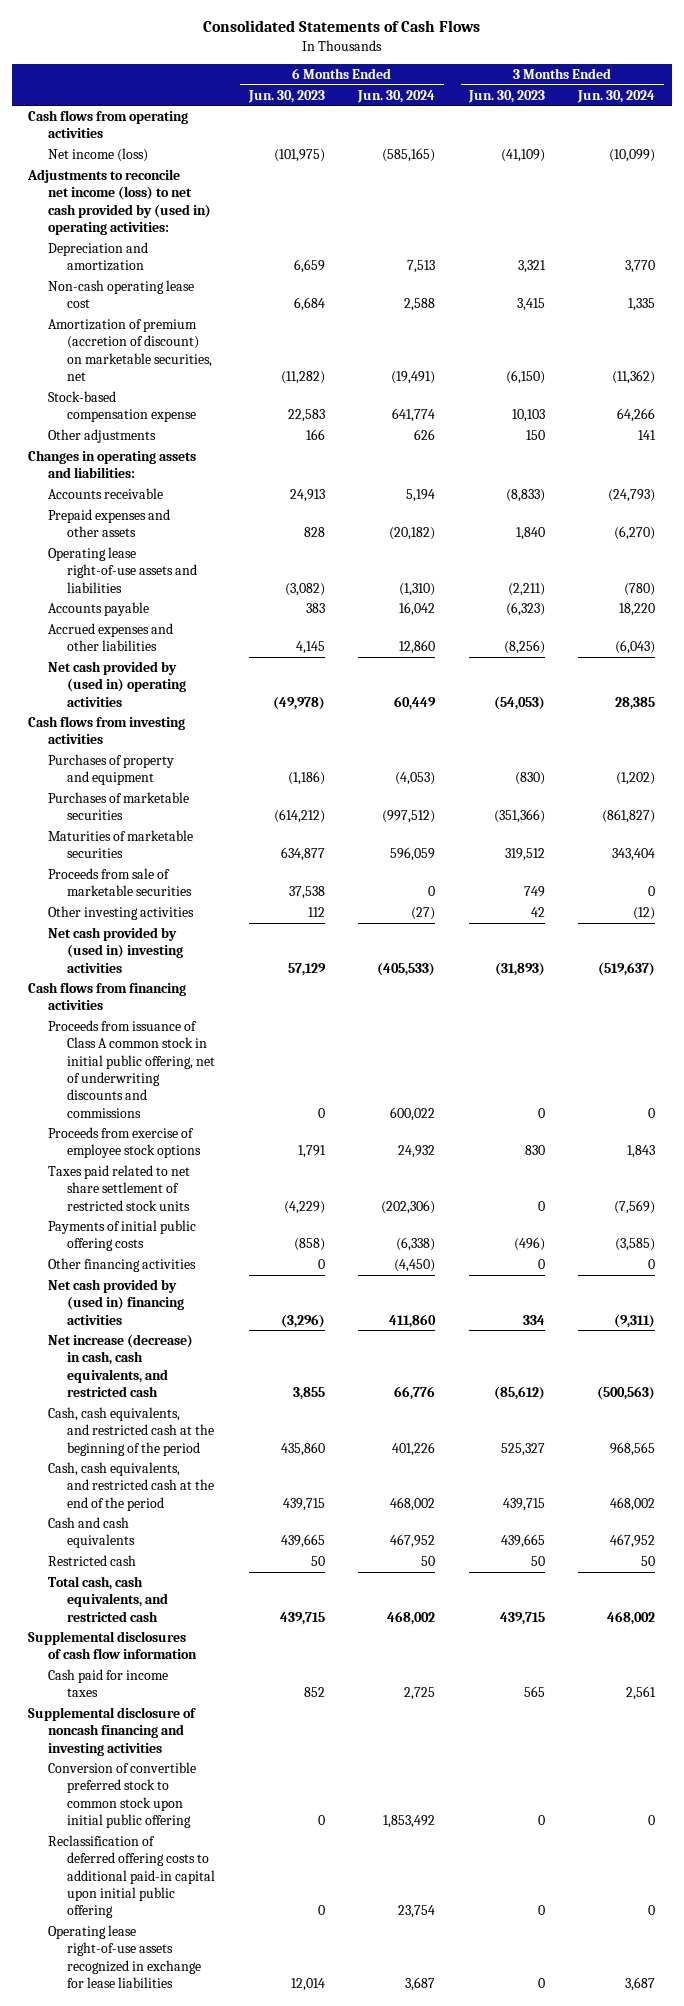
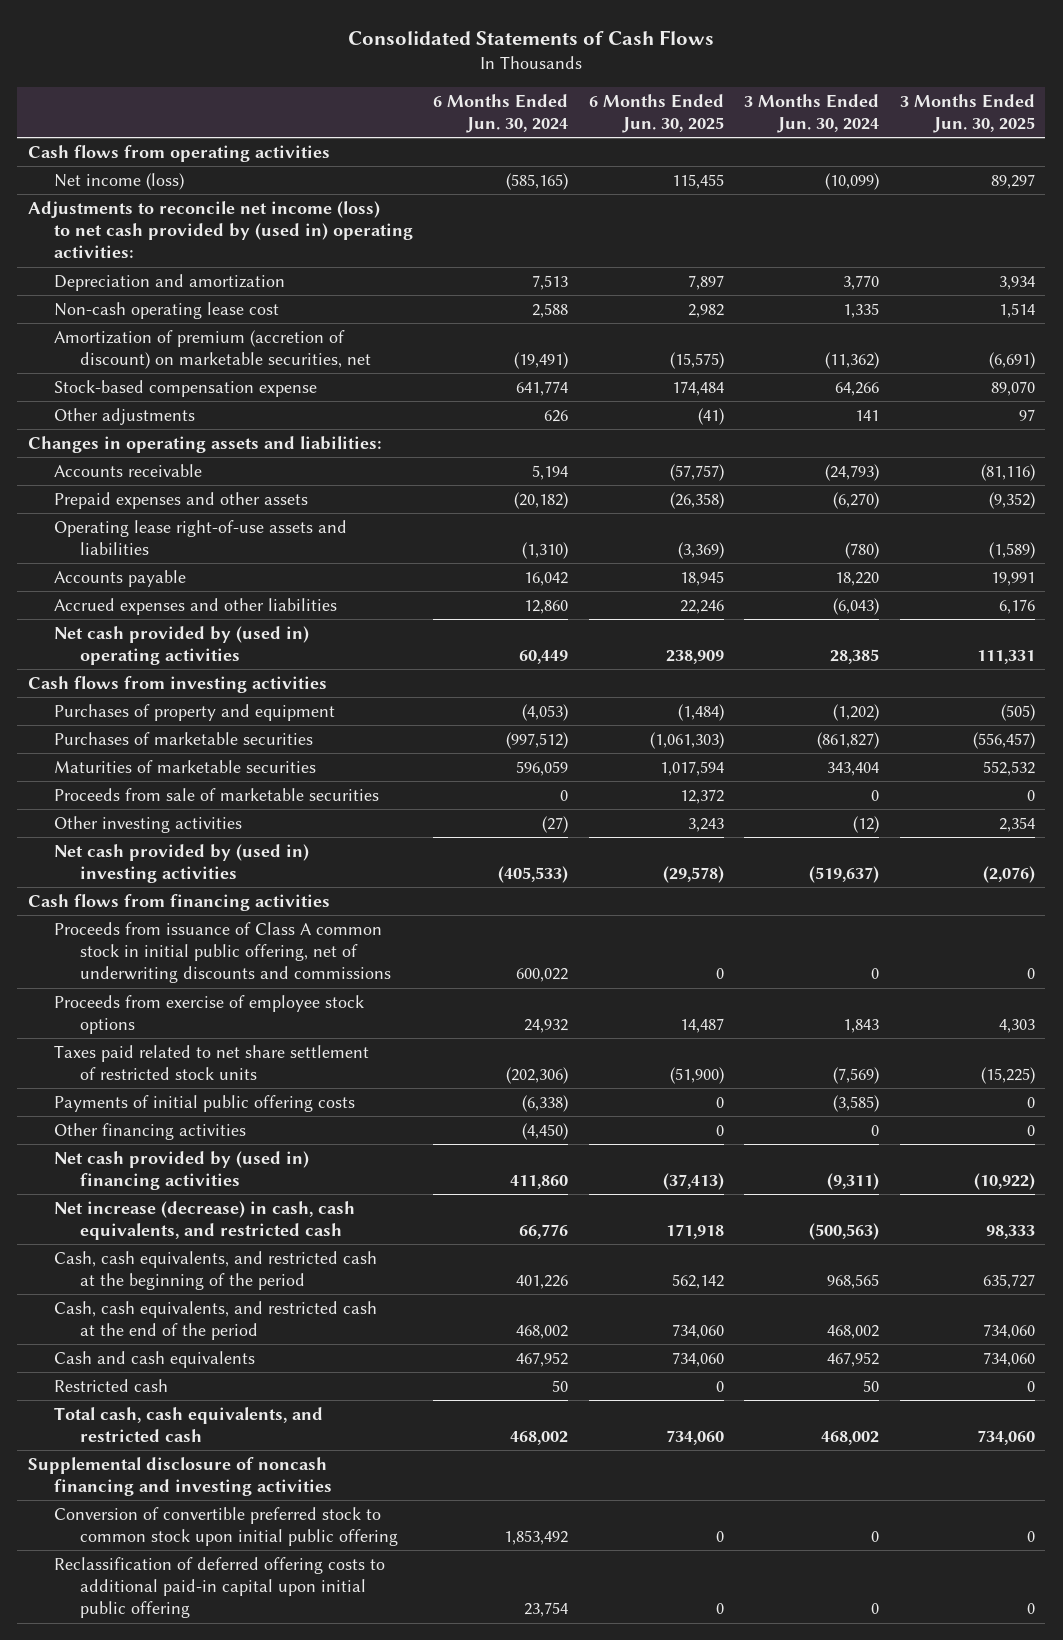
[247,89,325,103] Jun. 30, 2023 -> none
[467,89,545,103] Jun. 30, 2023 -> none
none -> [588,93,724,134] 6 Months Ended Jun. 30, 2025
none -> [899,93,1035,134] 3 Months Ended Jun. 30, 2025
[28,1630,197,1660] Supplemental disclosures of cash flow information -> none
[47,1668,168,1698] Cash paid for income taxes -> none
[47,1924,202,1988] Operating lease right-of-use assets recognized in exchange for lease liabilities -> none

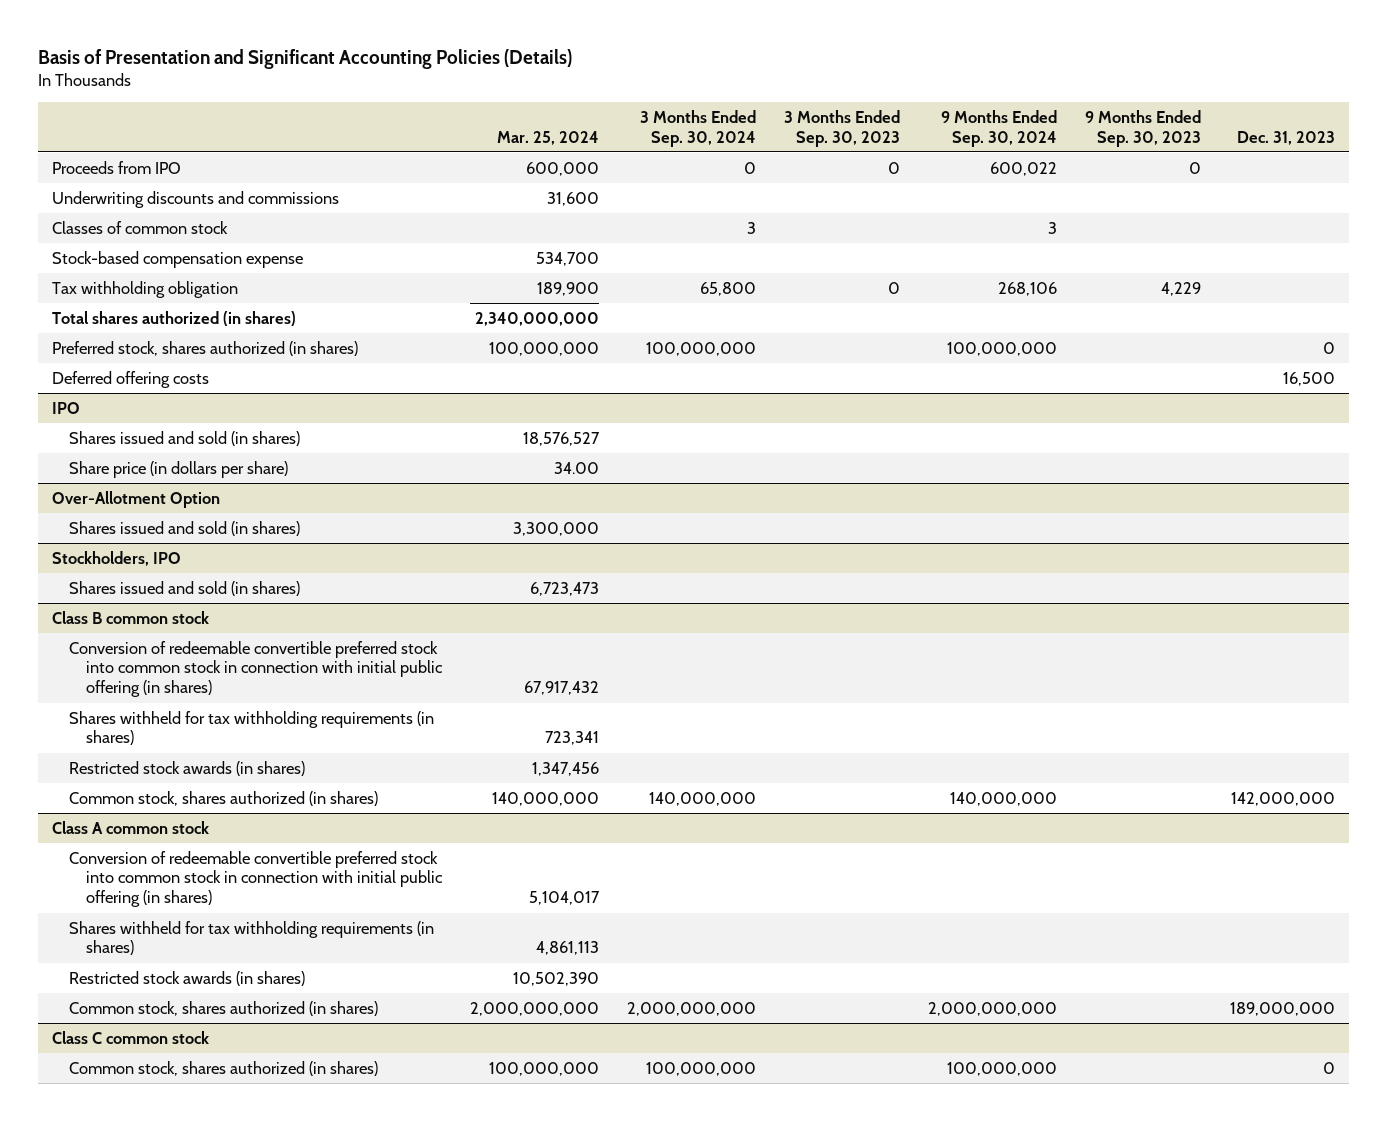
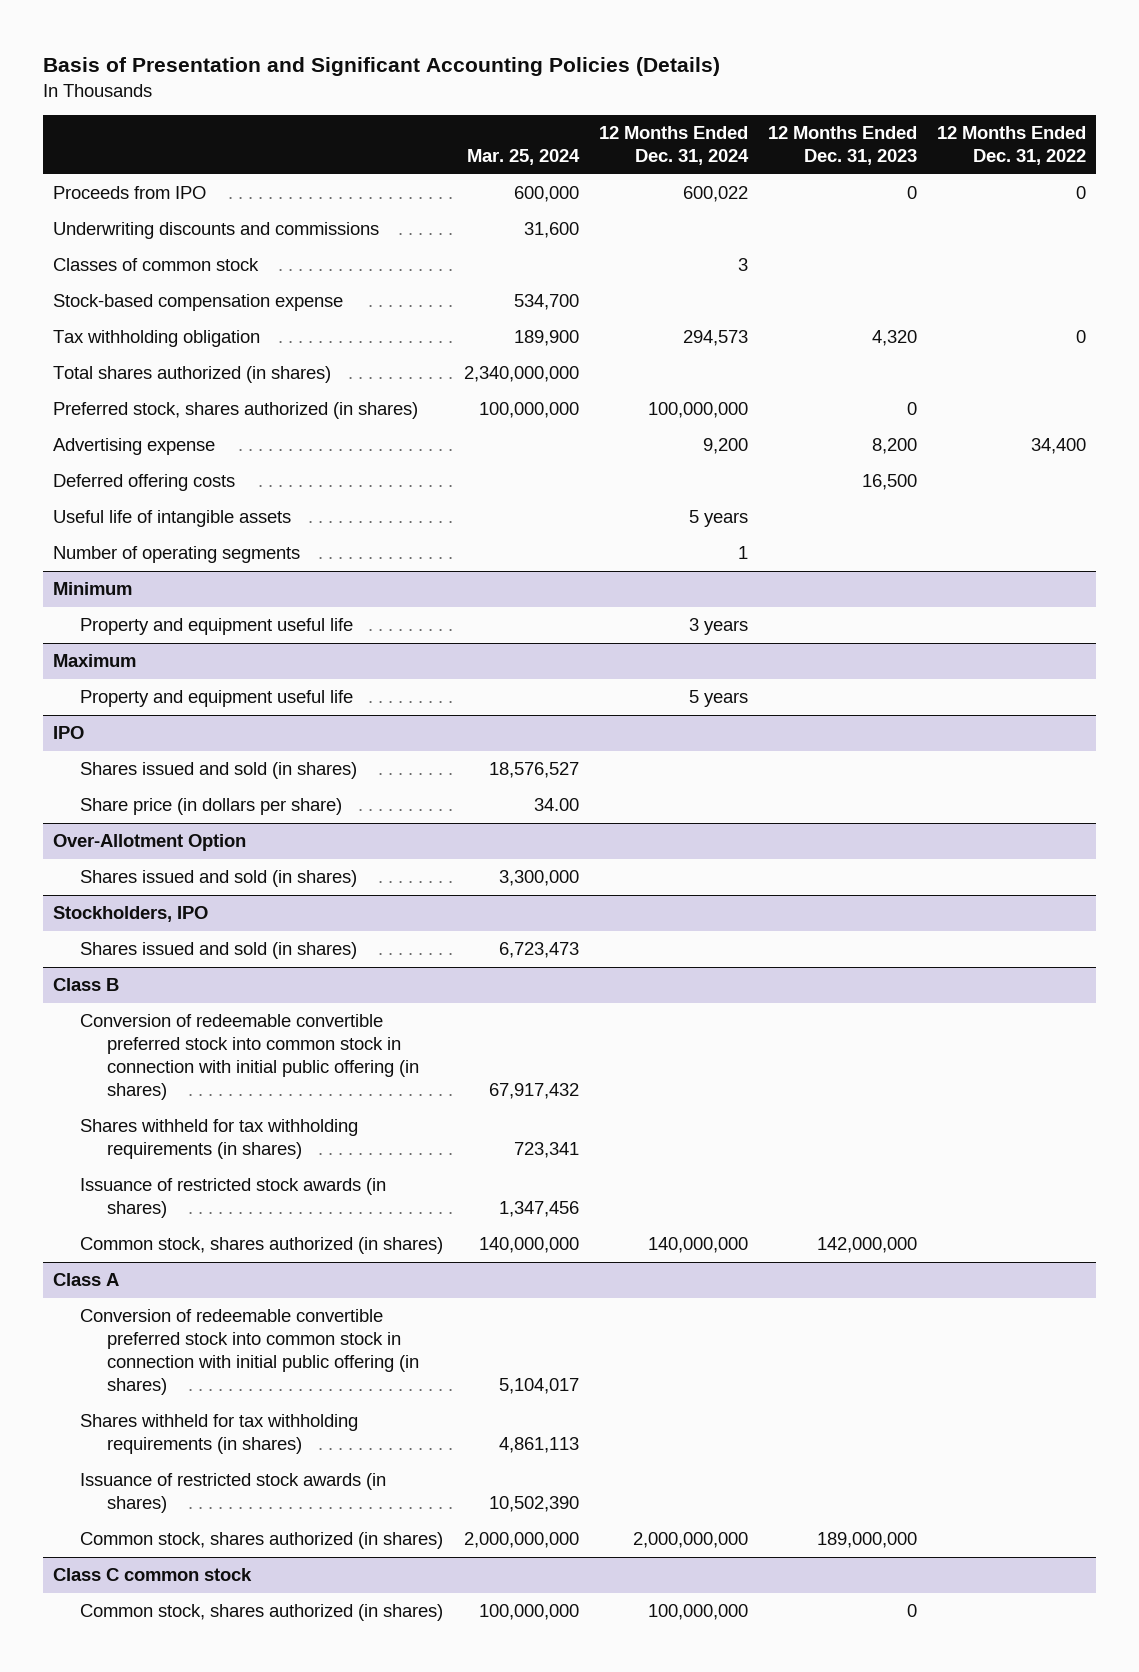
[640,109,757,147] 3 Months Ended Sep. 30, 2024 -> none
[784,109,901,147] 3 Months Ended Sep. 30, 2023 -> none
[941,109,1058,147] 9 Months Ended Sep. 30, 2024 -> none
[1085,109,1202,147] 9 Months Ended Sep. 30, 2023 -> none
[1236,130,1335,145] Dec. 31, 2023 -> none
none -> [598,126,749,166] 12 Months Ended Dec. 31, 2024
none -> [767,126,917,166] 12 Months Ended Dec. 31, 2023
none -> [936,126,1086,166] 12 Months Ended Dec. 31, 2022
none -> [53,438,216,456] Advertising expense
none -> [53,510,292,528] Useful life of intangible assets
none -> [53,546,301,564] Number of operating segments
none -> [53,582,133,596] Minimum
none -> [80,618,354,636] Property and equipment useful life
none -> [53,654,137,668] Maximum
none -> [80,690,354,708] Property and equipment useful life
[52,610,210,624] Class B common stock -> [53,978,120,992] Class B
[69,760,306,776] Restricted stock awards (in shares) -> [80,1178,387,1219] Issuance of restricted stock awards (in shares)
[52,820,210,834] Class A common stock -> [53,1273,120,1287] Class A
[69,970,306,986] Restricted stock awards (in shares) -> [80,1473,387,1514] Issuance of restricted stock awards (in shares)

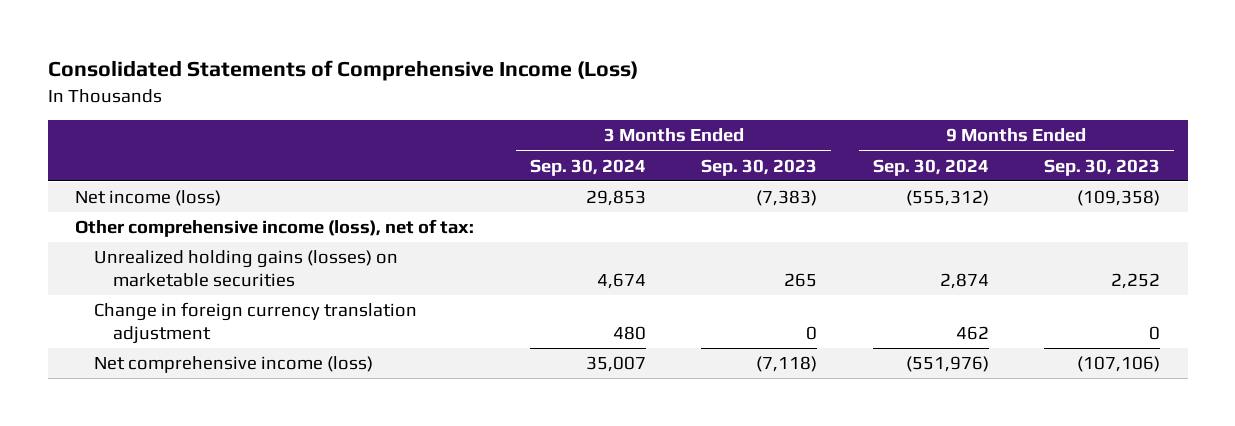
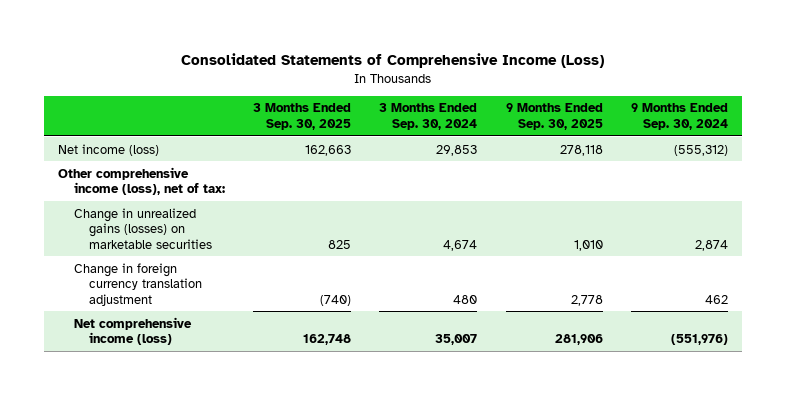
[701,158,818,176] Sep. 30, 2023 -> none
[1044,158,1161,176] Sep. 30, 2023 -> none
none -> [253,103,352,130] 3 Months Ended Sep. 30, 2025
none -> [505,103,603,130] 9 Months Ended Sep. 30, 2025
[94,250,399,287] Unrealized holding gains (losses) on marketable securities -> [73,207,213,249] Change in unrealized gains (losses) on marketable securities

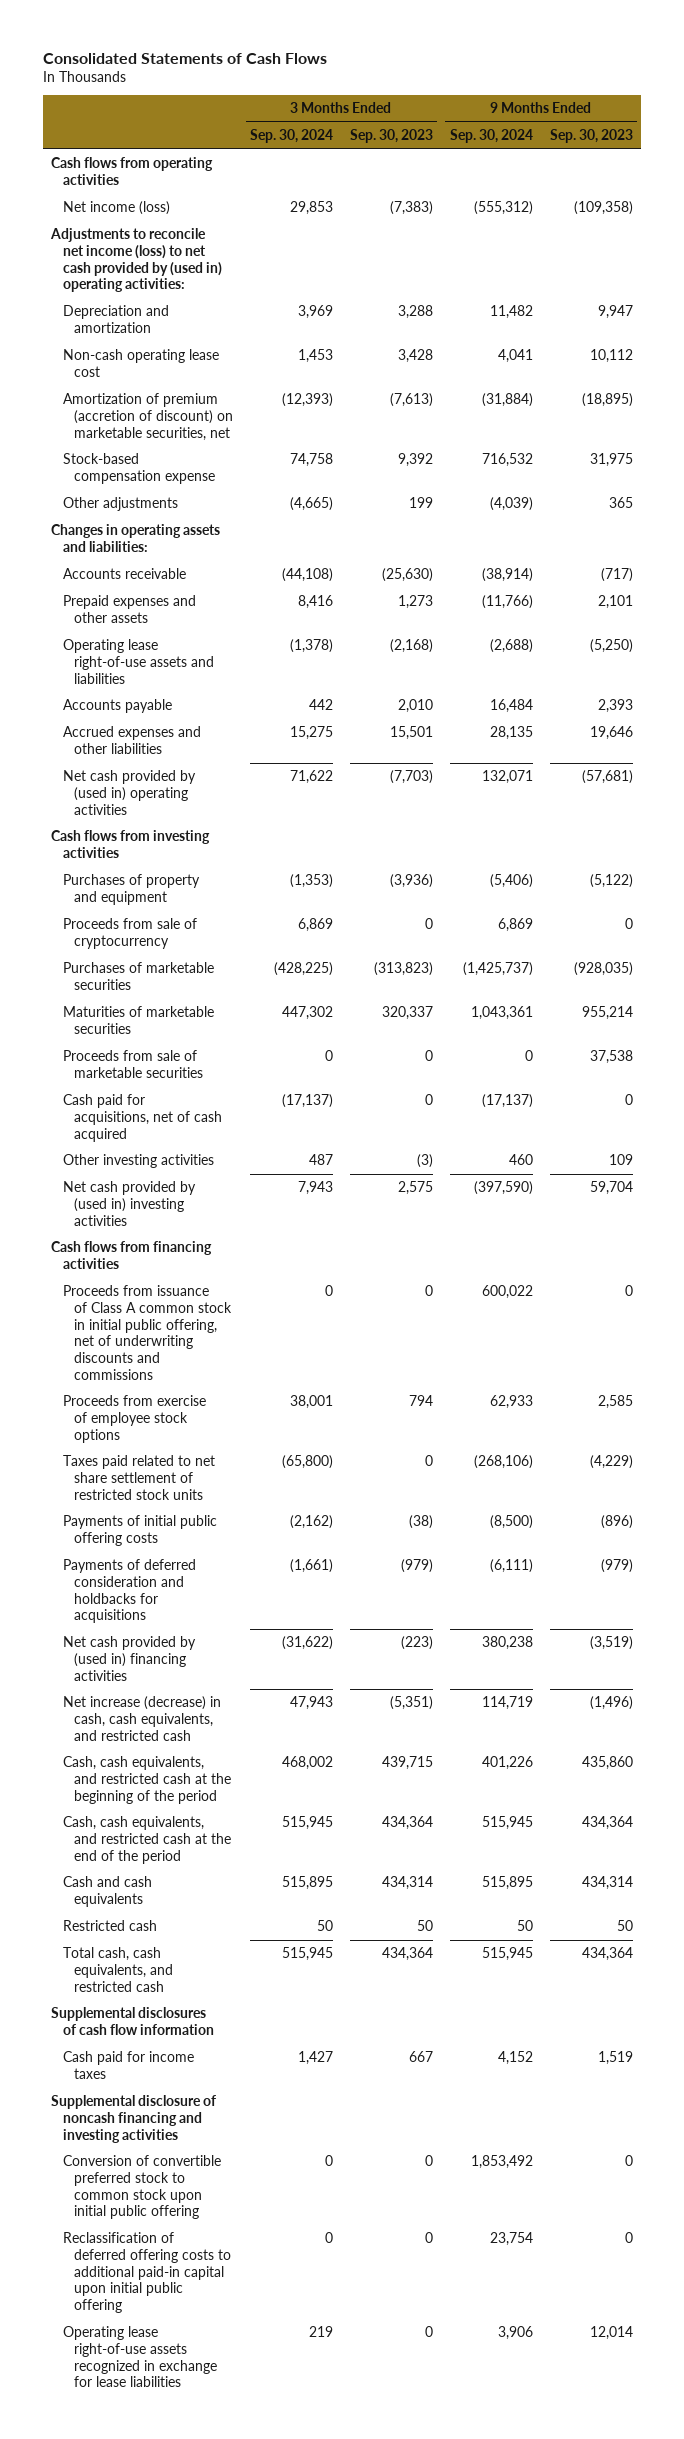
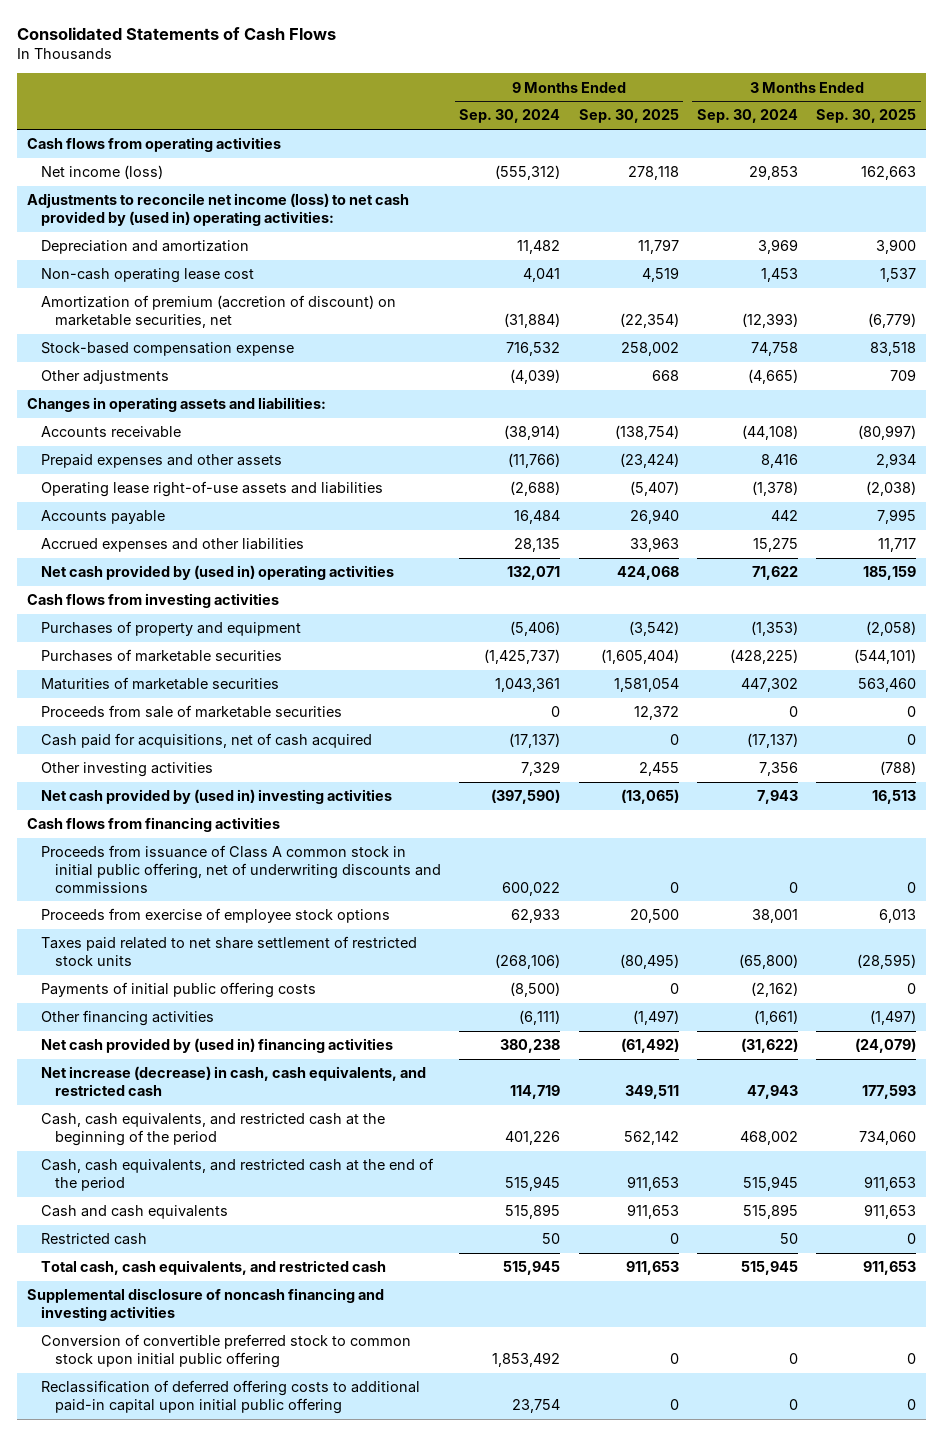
[349,129,433,144] Sep. 30, 2023 -> none
[549,129,633,144] Sep. 30, 2023 -> none
none -> [578,109,679,124] Sep. 30, 2025
none -> [816,109,917,124] Sep. 30, 2025
[62,918,197,949] Proceeds from sale of cryptocurrency -> none
[308,1154,333,1166] 487 -> [759,762,799,777] 7,356
[508,1154,533,1166] 460 -> [521,761,561,777] 7,329
[62,1559,196,1624] Payments of deferred consideration and holdbacks for acquisitions -> [40,1010,214,1027] Other financing activities
[51,2007,214,2035] Supplemental disclosures of cash flow information -> none
[62,2051,194,2079] Cash paid for income taxes -> none
[62,2326,217,2388] Operating lease right-of-use assets recognized in exchange for lease liabilities -> none

